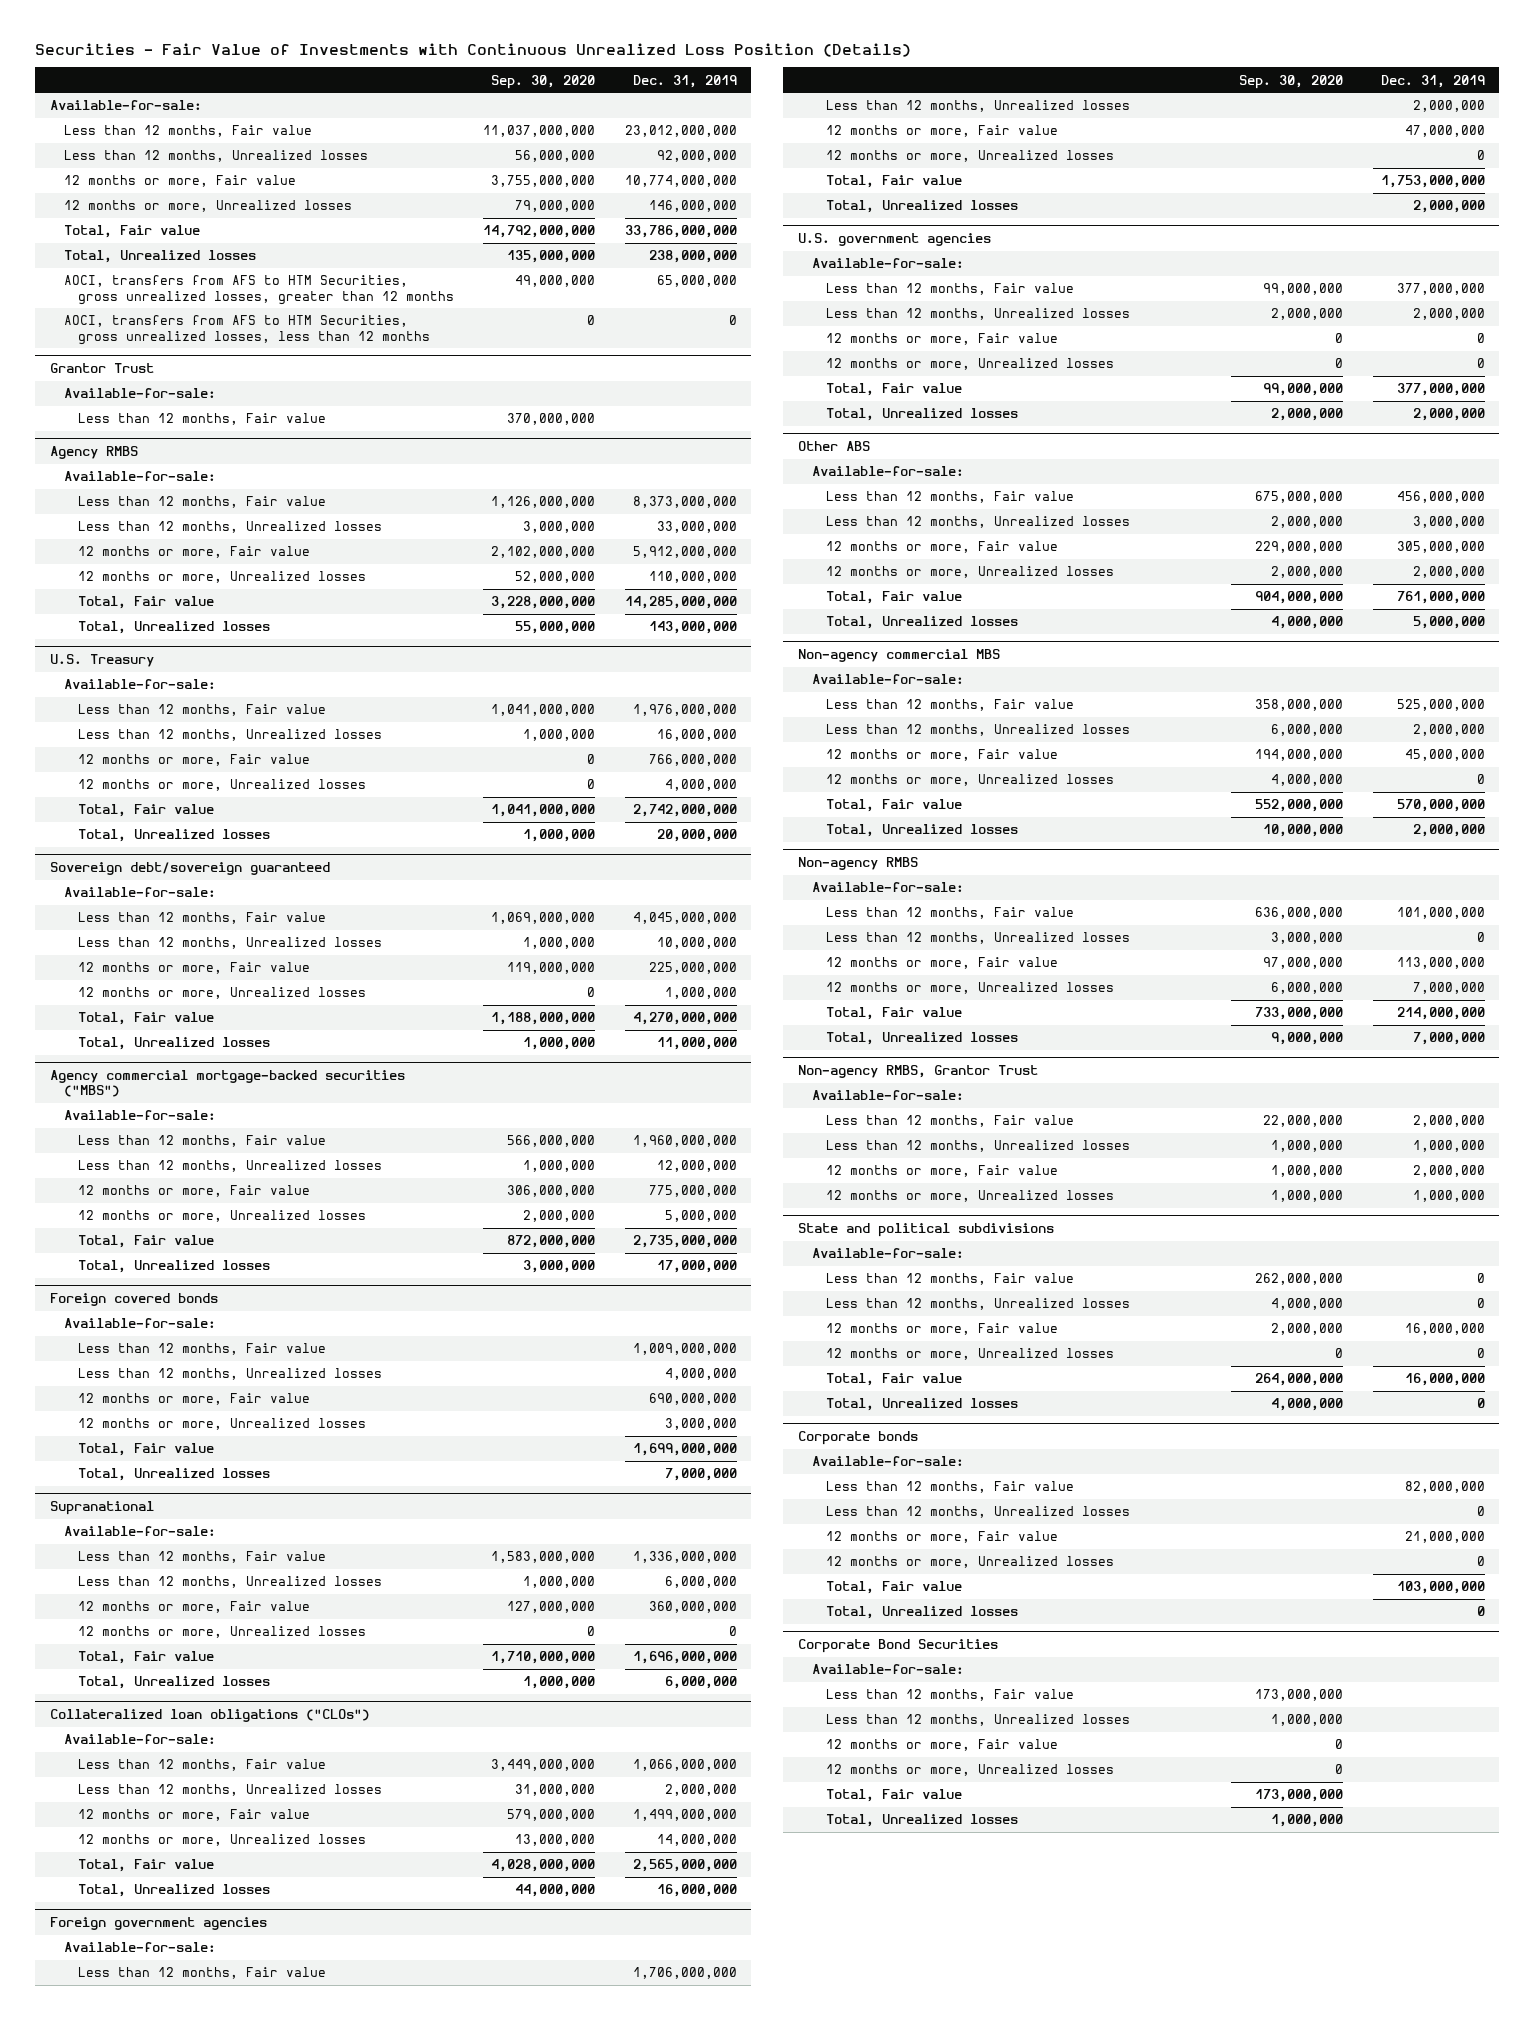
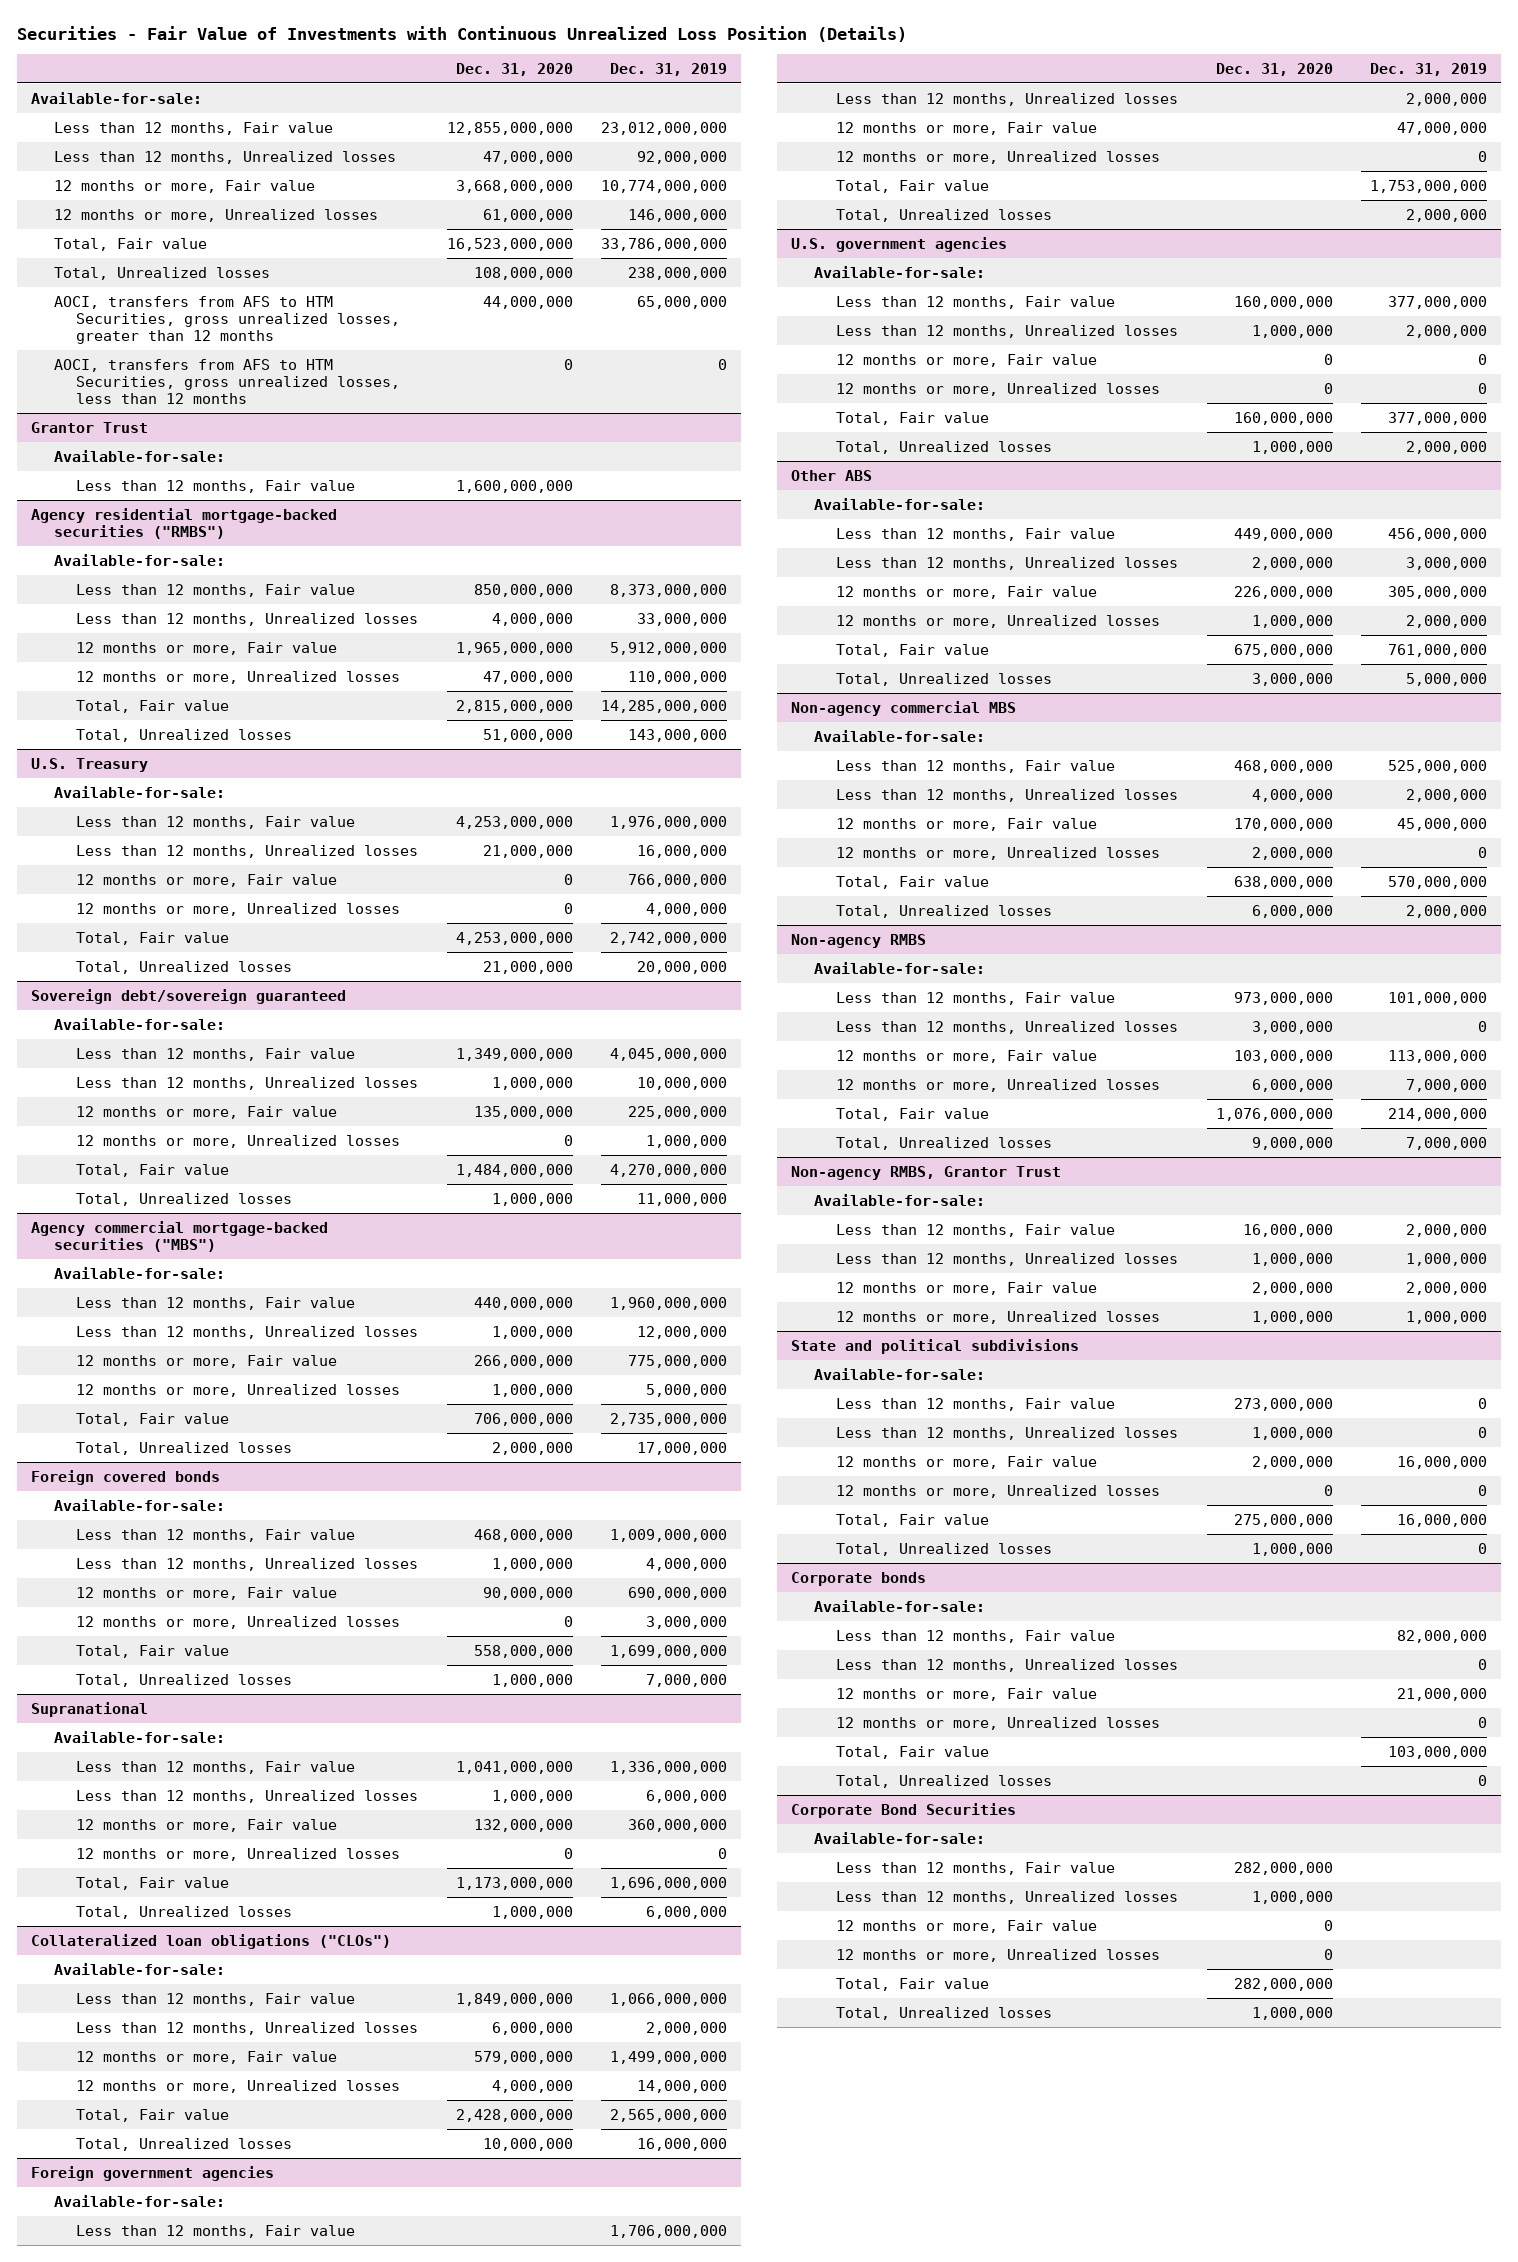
[491,74,596,89] Sep. 30, 2020 -> none
none -> [455,62,573,76] Dec. 31, 2020
[49,445,138,459] Agency RMBS -> [31,507,338,539] Agency residential mortgage-backed securities ("RMBS")

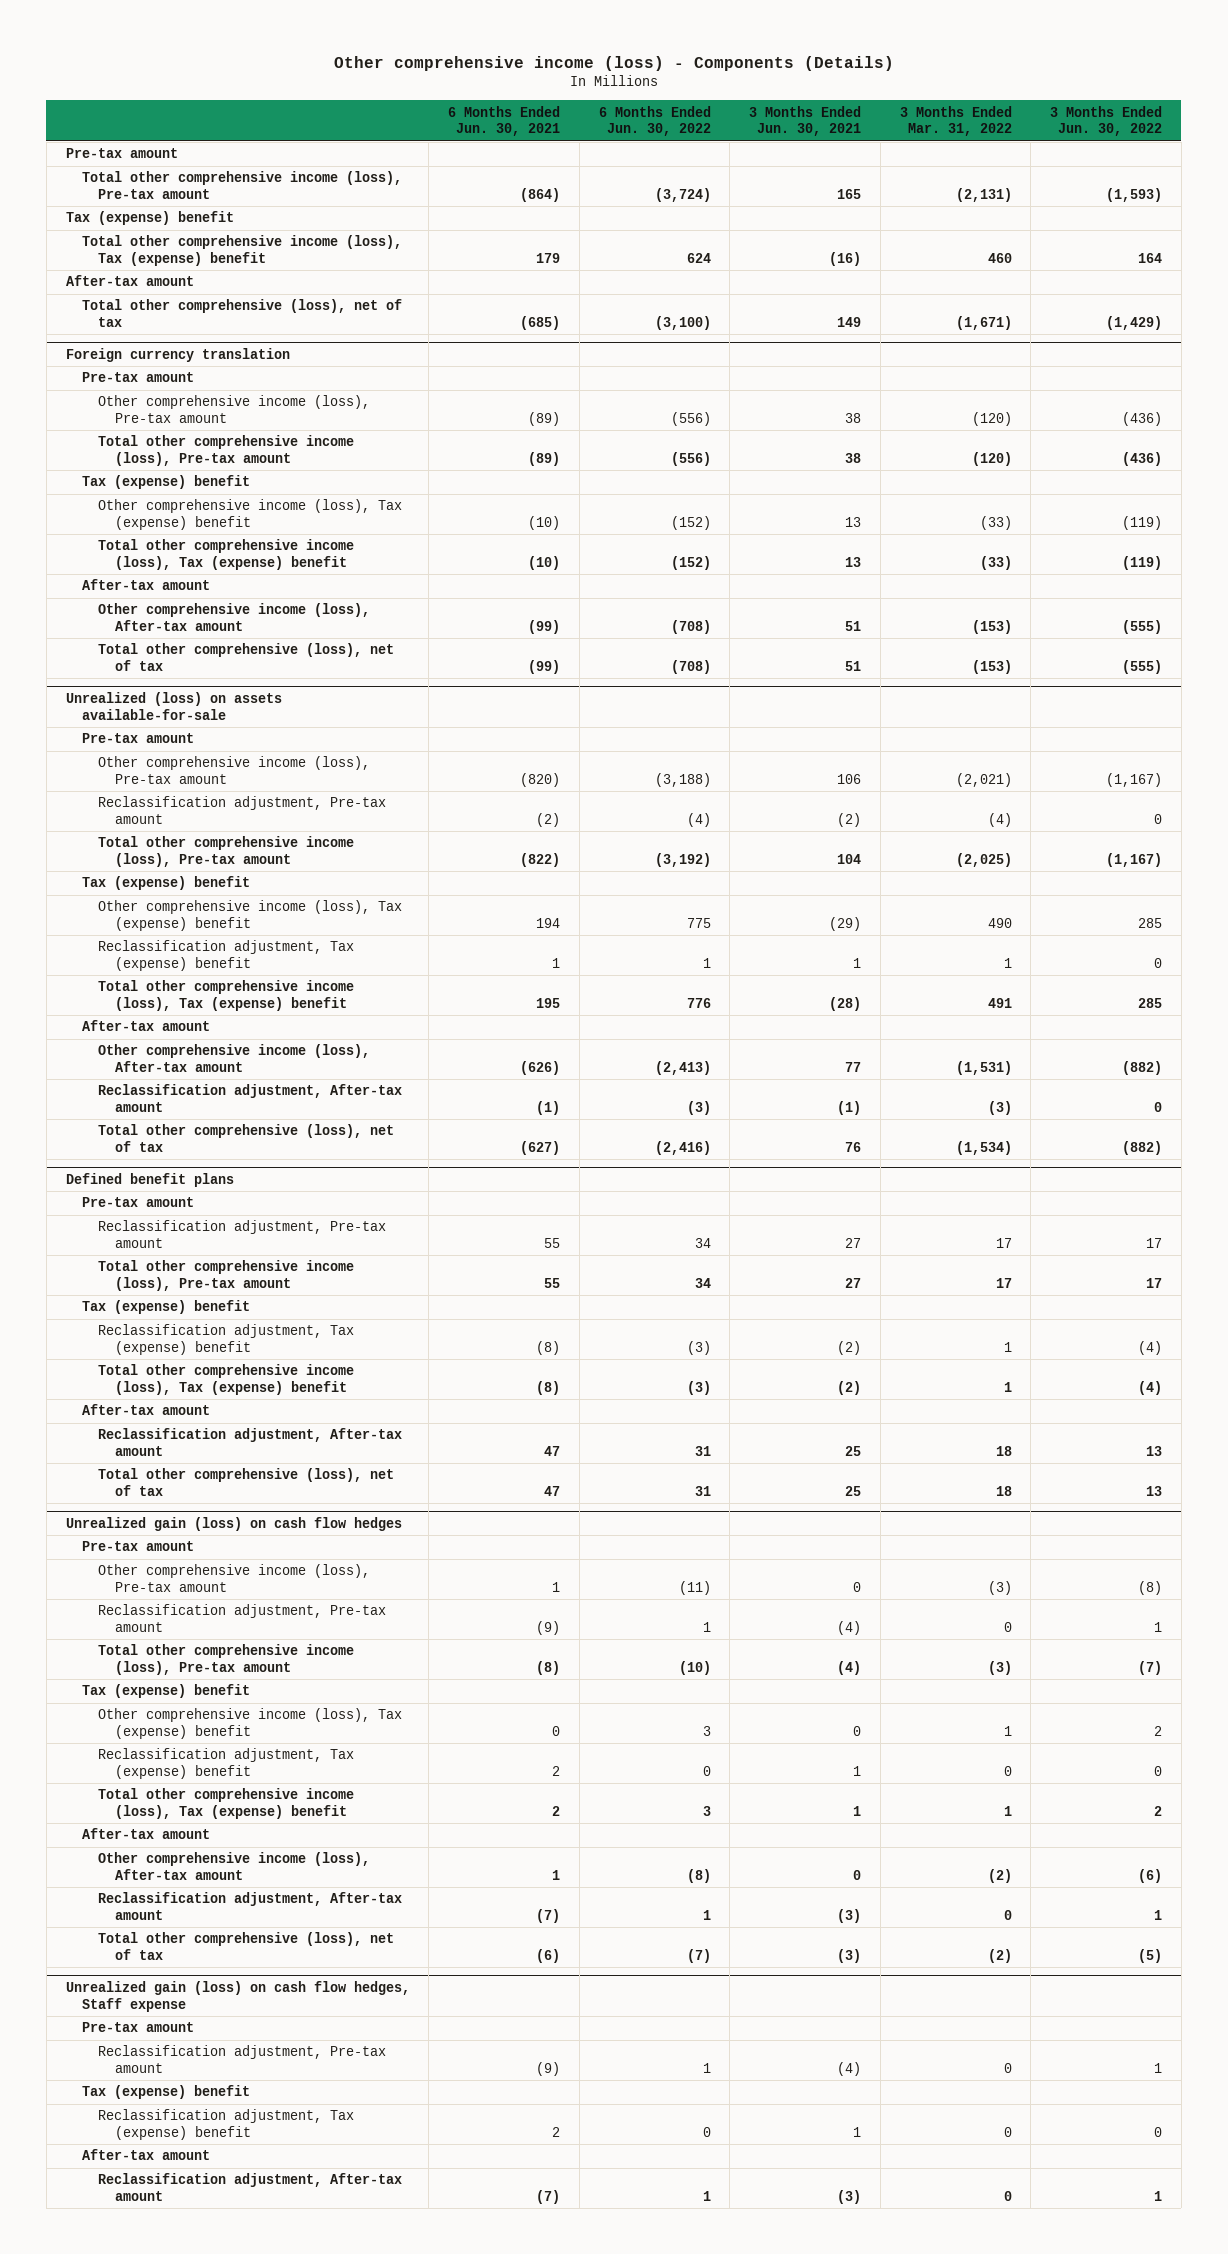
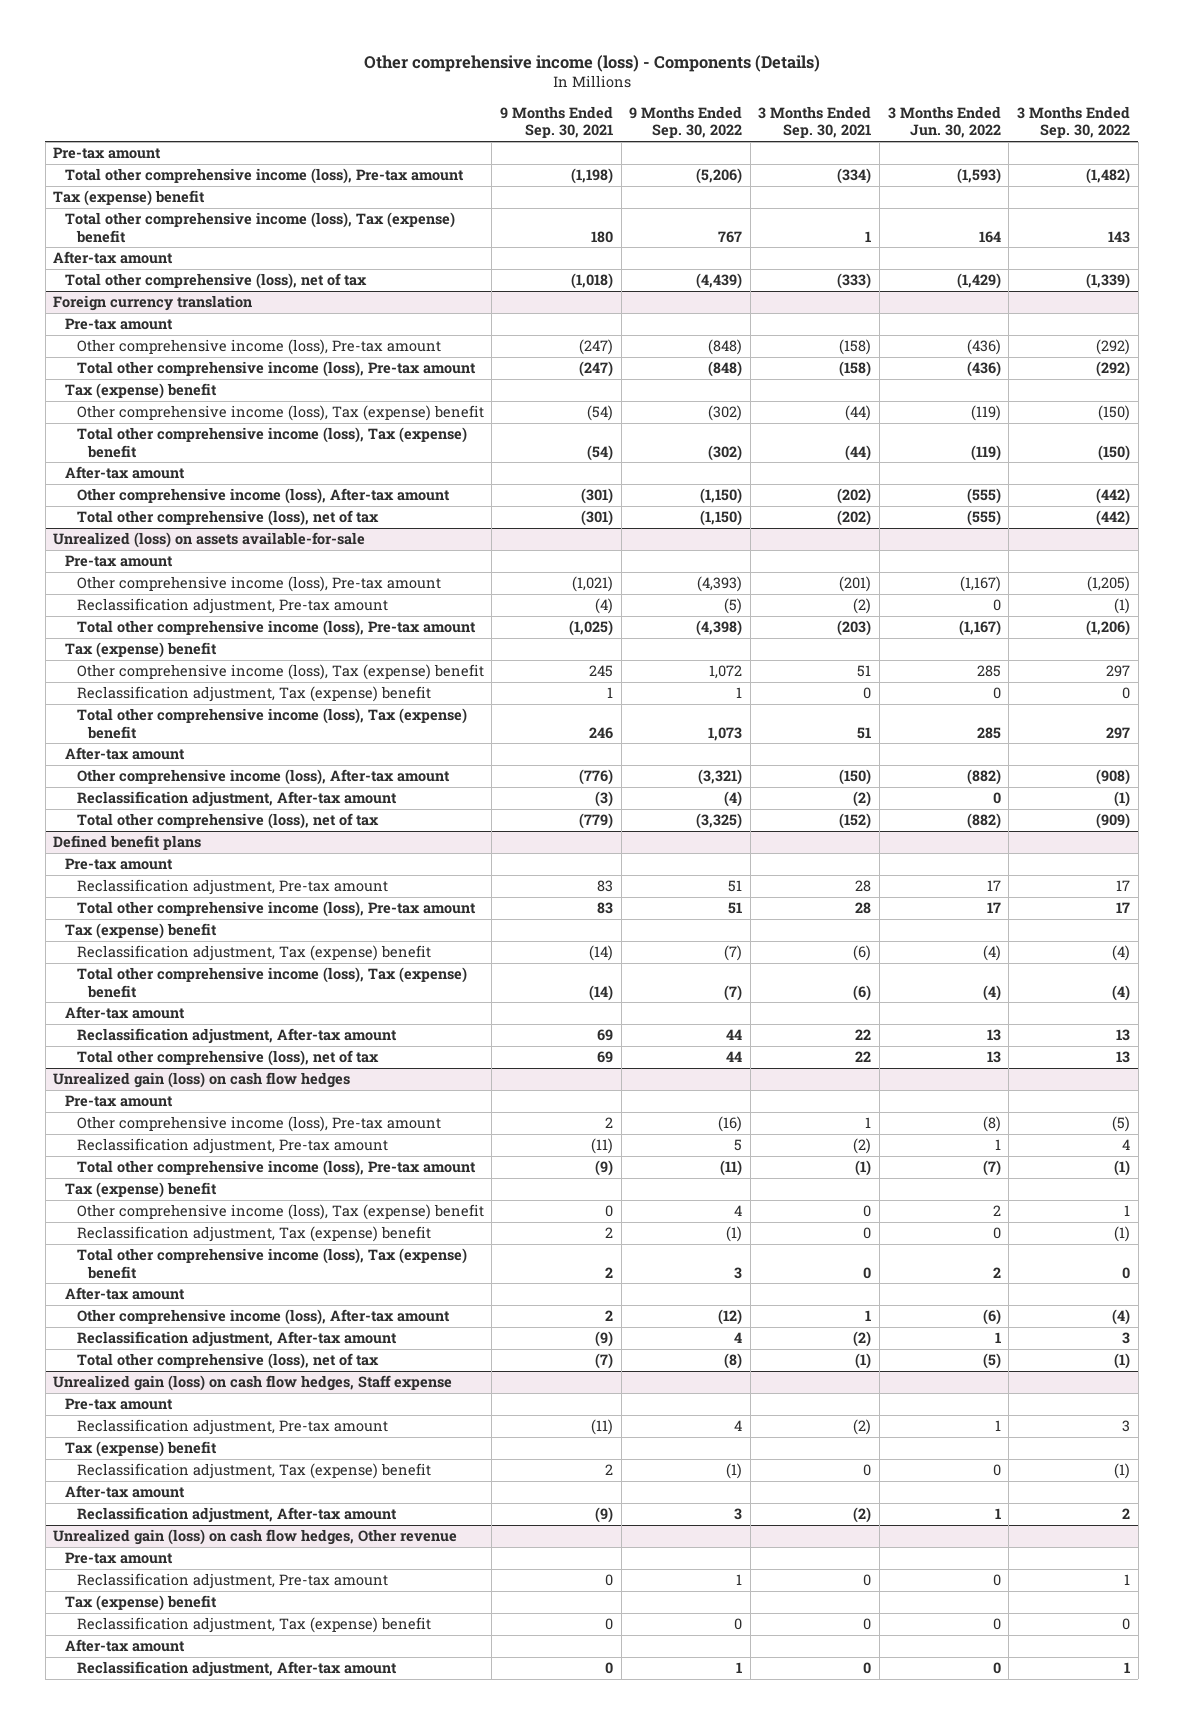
[448,105,561,137] 6 Months Ended Jun. 30, 2021 -> none
[598,105,711,137] 6 Months Ended Jun. 30, 2022 -> none
[749,105,862,137] 3 Months Ended Jun. 30, 2021 -> none
[899,105,1012,137] 3 Months Ended Mar. 31, 2022 -> none
none -> [499,105,613,139] 9 Months Ended Sep. 30, 2021
none -> [629,105,743,139] 9 Months Ended Sep. 30, 2022
none -> [758,105,872,139] 3 Months Ended Sep. 30, 2021
none -> [1016,105,1130,139] 3 Months Ended Sep. 30, 2022
none -> [53,1529,458,1546] Unrealized gain (loss) on cash flow hedges, Other revenue
none -> [64,1552,173,1565] Pre-tax amount
none -> [76,1573,388,1590] Reclassification adjustment, Pre-tax amount
none -> [64,1595,217,1612] Tax (expense) benefit
none -> [76,1617,431,1634] Reclassification adjustment, Tax (expense) benefit
none -> [64,1639,185,1653] After-tax amount
none -> [76,1661,397,1678] Reclassification adjustment, After-tax amount

